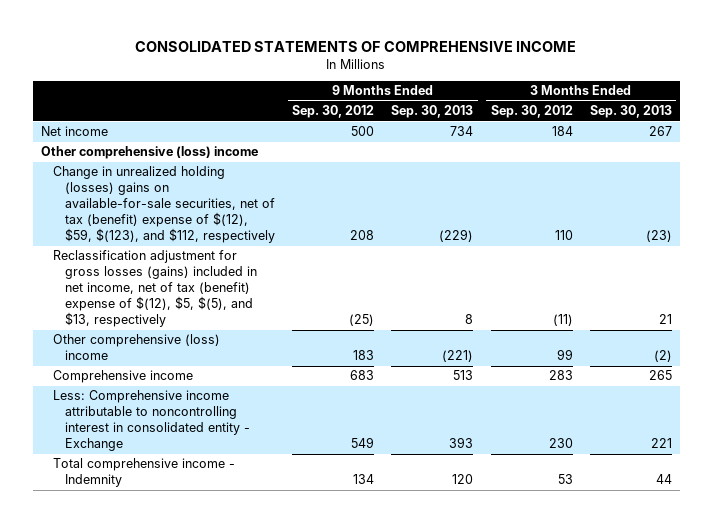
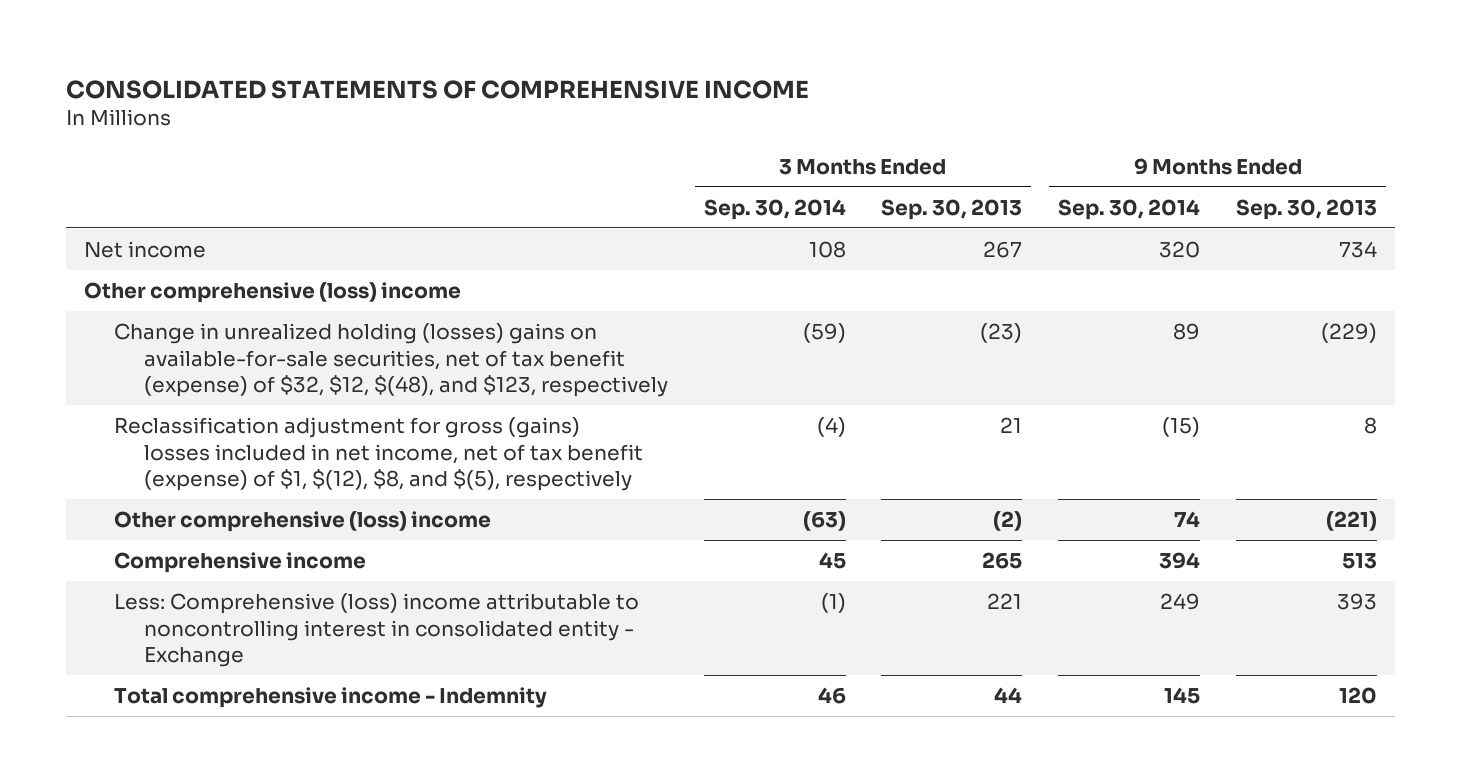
[292,105,375,119] Sep. 30, 2012 -> none
[490,105,573,119] Sep. 30, 2012 -> none
none -> [703,198,846,220] Sep. 30, 2014
none -> [1058,198,1201,220] Sep. 30, 2014
[53,166,276,244] Change in unrealized holding (losses) gains on available-for-sale securities, net of tax (benefit) expense of $(12), $59, $(123), and $112, respectively -> [113,322,668,398] Change in unrealized holding (losses) gains on available-for-sale securities, net of tax benefit (expense) of $32, $12, $(48), and $123, respectively
[53,250,258,328] Reclassification adjustment for gross losses (gains) included in net income, net of tax (benefit) expense of $(12), $5, $(5), and $13, respectively -> [113,416,643,492] Reclassification adjustment for gross (gains) losses included in net income, net of tax benefit (expense) of $1, $(12), $8, and $(5), respectively
[53,390,251,452] Less: Comprehensive income attributable to noncontrolling interest in consolidated entity - Exchange -> [113,592,639,668] Less: Comprehensive (loss) income attributable to noncontrolling interest in consolidated entity - Exchange

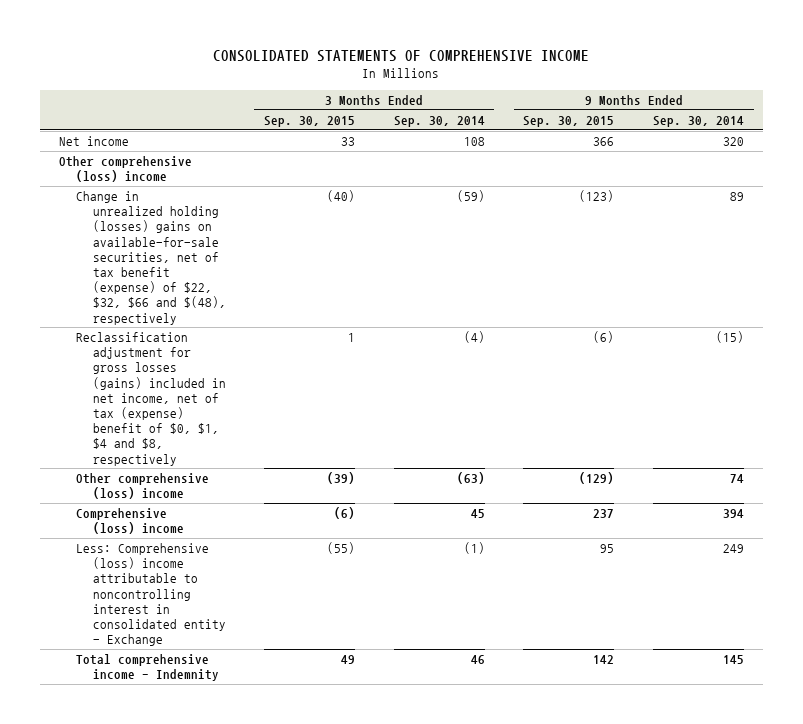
[881,198,1023,220] Sep. 30, 2013 -> none
[1236,198,1378,220] Sep. 30, 2013 -> none
none -> [264,115,356,127] Sep. 30, 2015
none -> [523,115,615,127] Sep. 30, 2015
[113,322,668,398] Change in unrealized holding (losses) gains on available-for-sale securities, net of tax benefit (expense) of $32, $12, $(48), and $123, respectively -> [75,190,226,325] Change in unrealized holding (losses) gains on available-for-sale securities, net of tax benefit (expense) of $22, $32, $66 and $(48), respectively
[113,416,643,492] Reclassification adjustment for gross (gains) losses included in net income, net of tax benefit (expense) of $1, $(12), $8, and $(5), respectively -> [75,331,226,466] Reclassification adjustment for gross losses (gains) included in net income, net of tax (expense) benefit of $0, $1, $4 and $8, respectively
[113,551,366,573] Comprehensive income -> [75,507,184,535] Comprehensive (loss) income

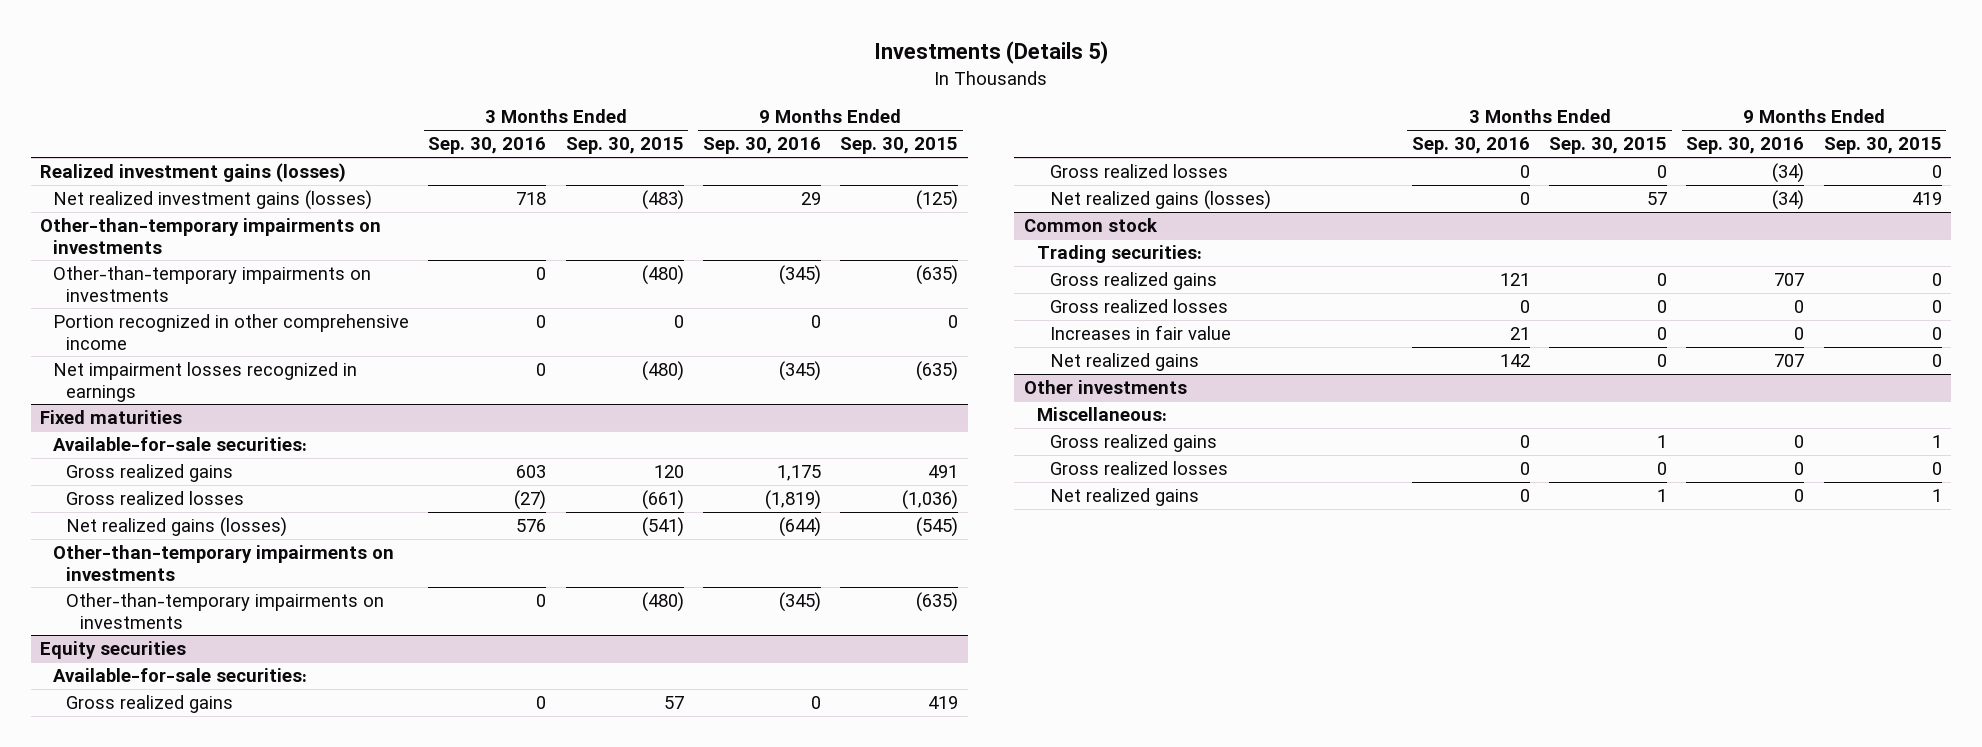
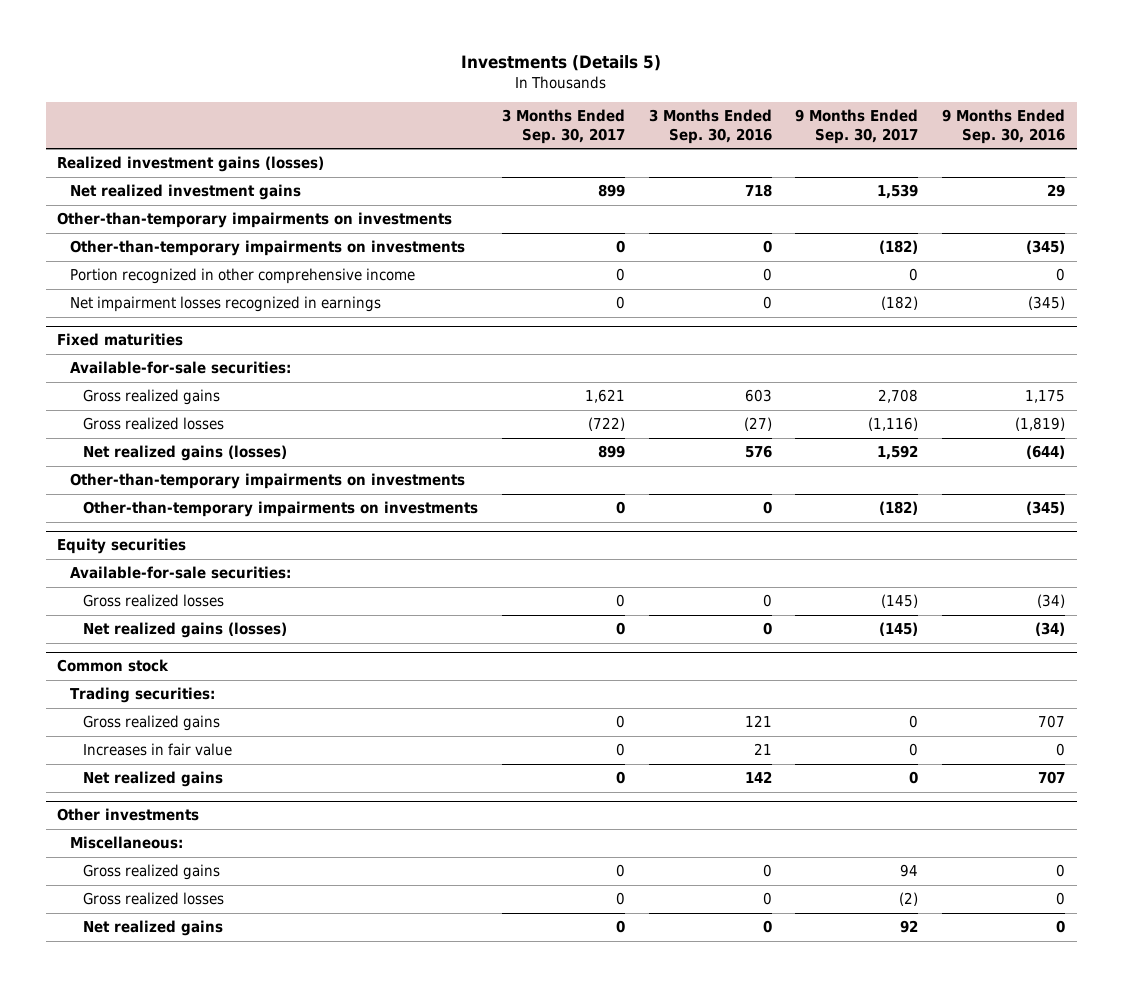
[565,137,684,155] Sep. 30, 2015 -> none
[840,137,959,155] Sep. 30, 2015 -> none
none -> [502,109,626,144] 3 Months Ended Sep. 30, 2017
none -> [795,109,919,144] 9 Months Ended Sep. 30, 2017
[53,190,373,211] Net realized investment gains (losses) -> [70,184,302,201] Net realized investment gains
[66,695,234,714] Gross realized gains -> none
[1050,299,1229,314] Gross realized losses -> none

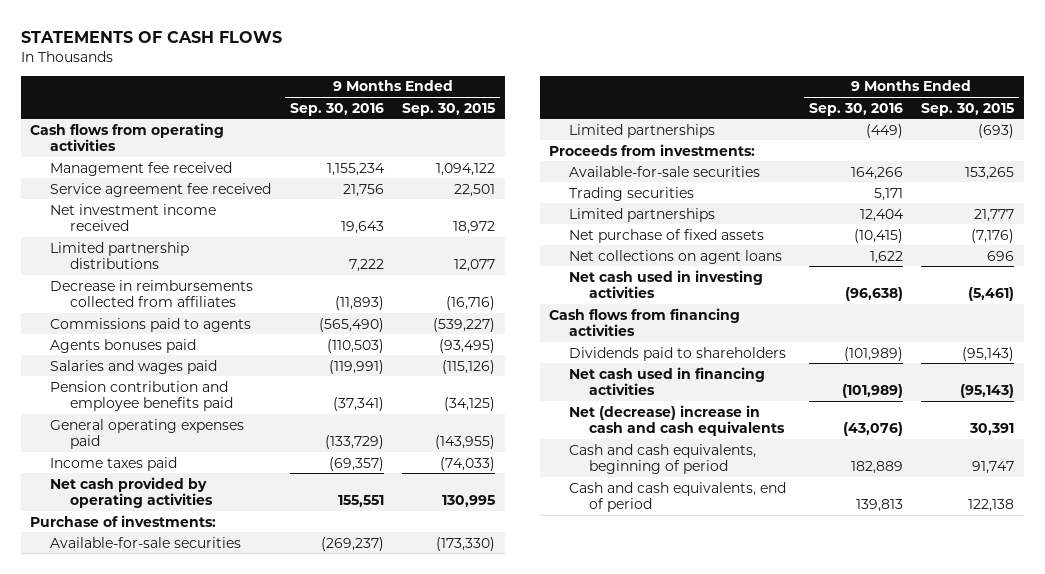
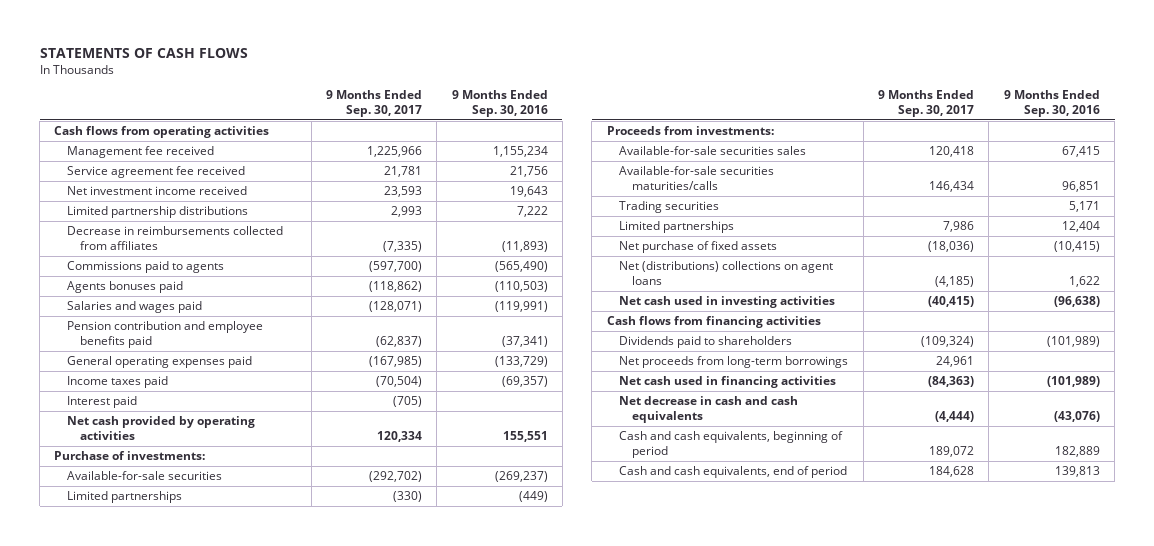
[402,102,496,116] Sep. 30, 2015 -> none
none -> [325,90,422,118] 9 Months Ended Sep. 30, 2017
none -> [67,396,138,409] Interest paid
[569,165,761,177] Available-for-sale securities -> [619,146,807,156] Available-for-sale securities sales
[850,166,903,180] 164,266 -> [1061,146,1100,158] 67,415
none -> [619,166,775,190] Available-for-sale securities maturities/calls
[569,249,783,264] Net collections on agent loans -> [619,261,834,285] Net (distributions) collections on agent loans
none -> [619,356,849,369] Net proceeds from long-term borrowings
[569,404,786,436] Net (decrease) increase in cash and cash equivalents -> [619,396,799,423] Net decrease in cash and cash equivalents

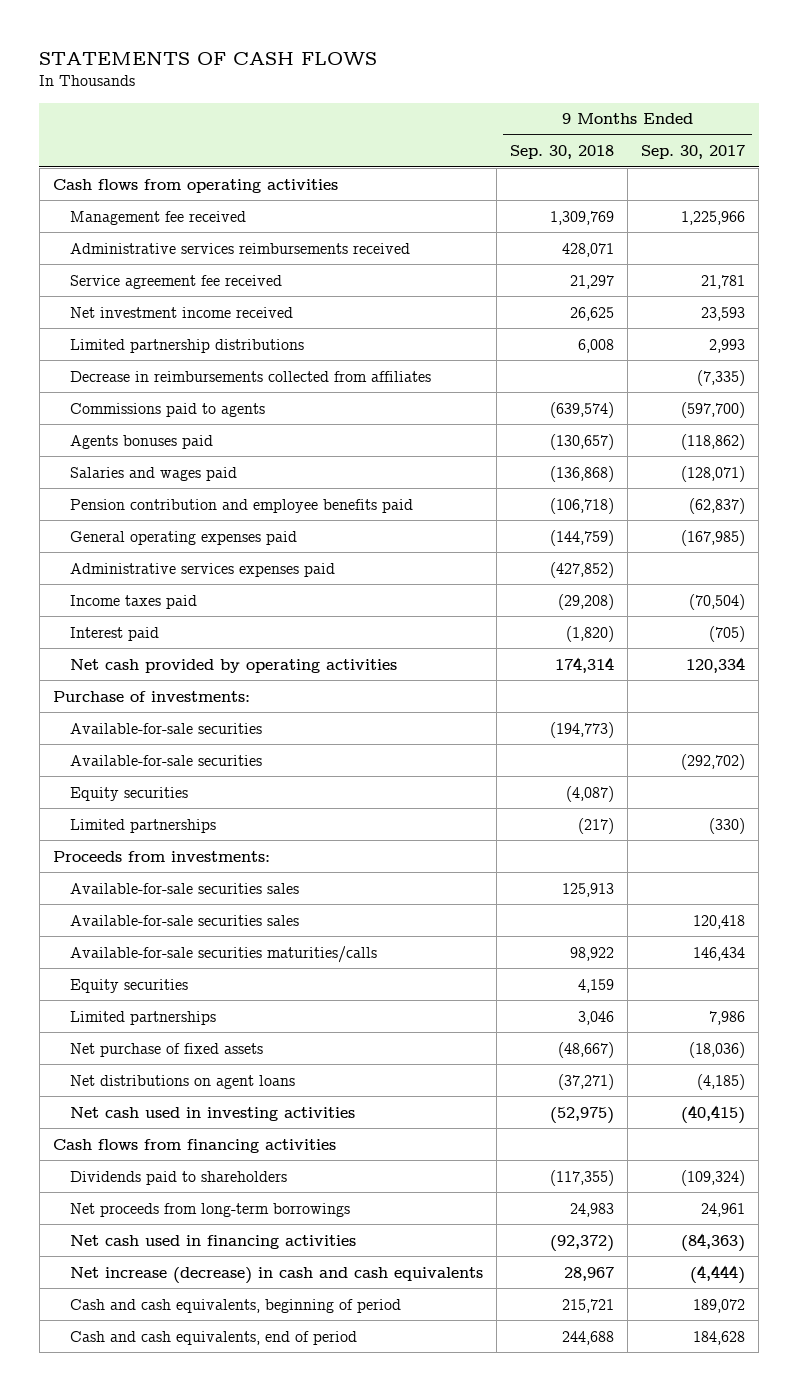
[451,90,548,118] 9 Months Ended Sep. 30, 2016 -> none
none -> [509,145,614,160] Sep. 30, 2018
none -> [69,242,410,254] Administrative services reimbursements received
none -> [69,562,335,577] Administrative services expenses paid
none -> [69,722,262,734] Available-for-sale securities
none -> [69,786,188,801] Equity securities
none -> [69,882,299,894] Available-for-sale securities sales
[619,201,720,214] Trading securities -> none
none -> [69,978,188,993] Equity securities
[619,261,834,285] Net (distributions) collections on agent loans -> [69,1074,295,1089] Net distributions on agent loans
[619,396,799,423] Net decrease in cash and cash equivalents -> [69,1266,483,1284] Net increase (decrease) in cash and cash equivalents

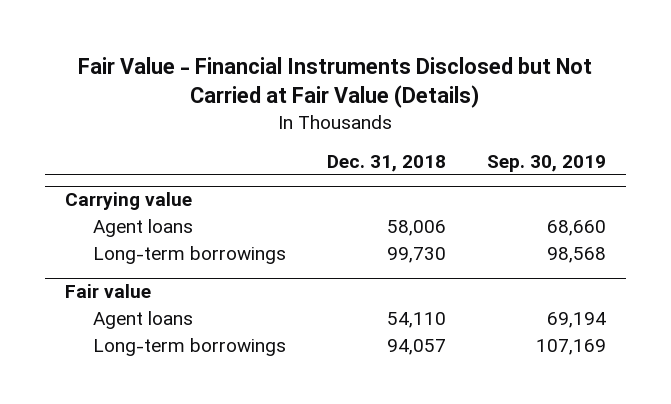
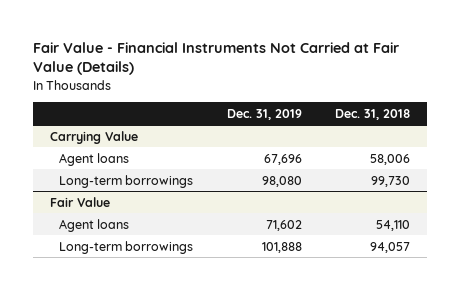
[78,56,593,109] Fair Value - Financial Instruments Disclosed but Not Carried at Fair Value (Details) -> [33,41,400,76] Fair Value - Financial Instruments Not Carried at Fair Value (Details)
[486,154,606,172] Sep. 30, 2019 -> none
none -> [226,108,302,120] Dec. 31, 2019
[64,192,192,211] Carrying value -> [49,130,138,144] Carrying Value
[64,284,151,299] Fair value -> [49,196,110,207] Fair Value

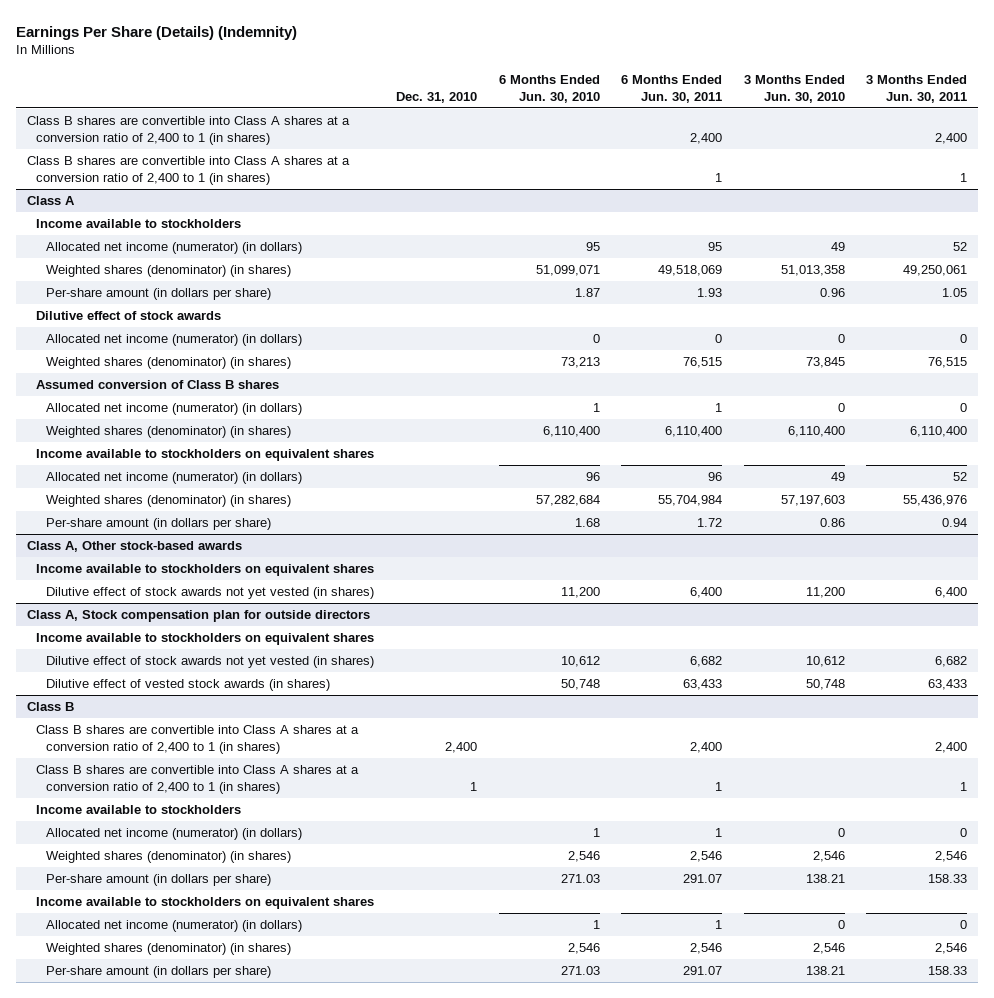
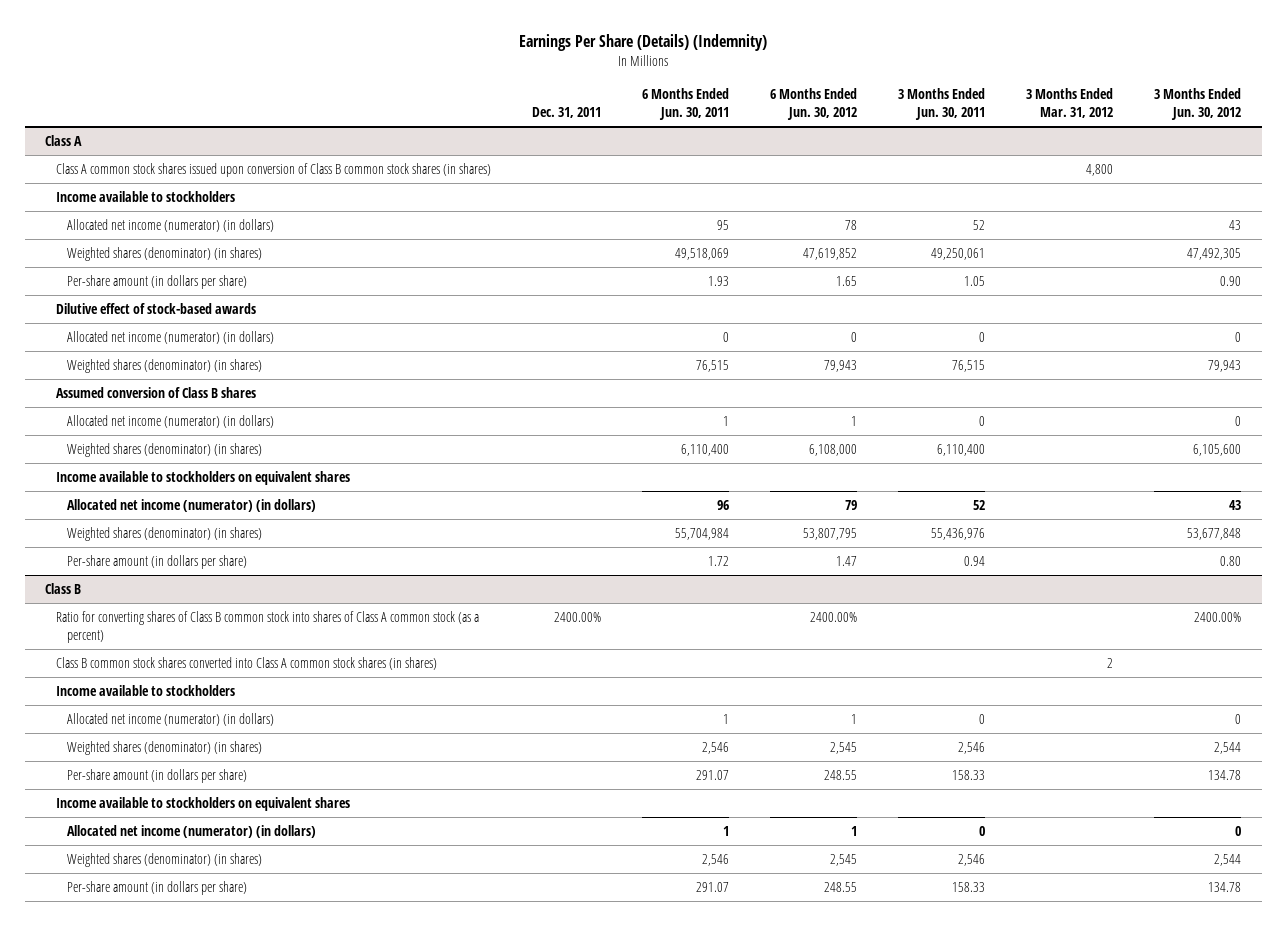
[395,91,477,103] Dec. 31, 2010 -> none
[498,74,600,103] 6 Months Ended Jun. 30, 2010 -> none
[743,74,845,103] 3 Months Ended Jun. 30, 2010 -> none
none -> [532,106,602,118] Dec. 31, 2011
none -> [770,88,858,120] 6 Months Ended Jun. 30, 2012
none -> [1026,88,1114,118] 3 Months Ended Mar. 31, 2012
none -> [1154,88,1242,120] 3 Months Ended Jun. 30, 2012
[27,116,351,146] Class B shares are convertible into Class A shares at a conversion ratio of 2,400 to 1 (in shares) -> none
[27,156,351,186] Class B shares are convertible into Class A shares at a conversion ratio of 2,400 to 1 (in shares) -> none
none -> [56,163,492,178] Class A common stock shares issued upon conversion of Class B common stock shares (in shares)
[36,311,222,321] Dilutive effect of stock awards -> [56,303,257,315] Dilutive effect of stock-based awards
[27,541,243,553] Class A, Other stock-based awards -> none
[36,564,375,577] Income available to stockholders on equivalent shares -> none
[45,587,374,600] Dilutive effect of stock awards not yet vested (in shares) -> none
[27,610,371,623] Class A, Stock compensation plan for outside directors -> none
[36,633,375,646] Income available to stockholders on equivalent shares -> none
[45,656,374,669] Dilutive effect of stock awards not yet vested (in shares) -> none
[45,679,330,692] Dilutive effect of vested stock awards (in shares) -> none
[36,725,360,755] Class B shares are convertible into Class A shares at a conversion ratio of 2,400 to 1 (in shares) -> none
[36,765,360,795] Class B shares are convertible into Class A shares at a conversion ratio of 2,400 to 1 (in shares) -> none
none -> [56,611,480,643] Ratio for converting shares of Class B common stock into shares of Class A common stock (as a percent)
none -> [56,657,438,671] Class B common stock shares converted into Class A common stock shares (in shares)

